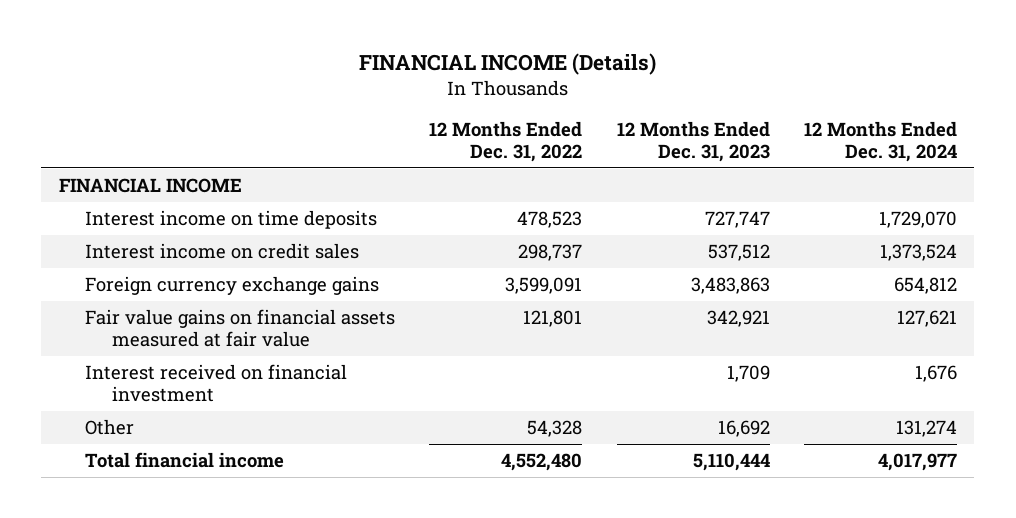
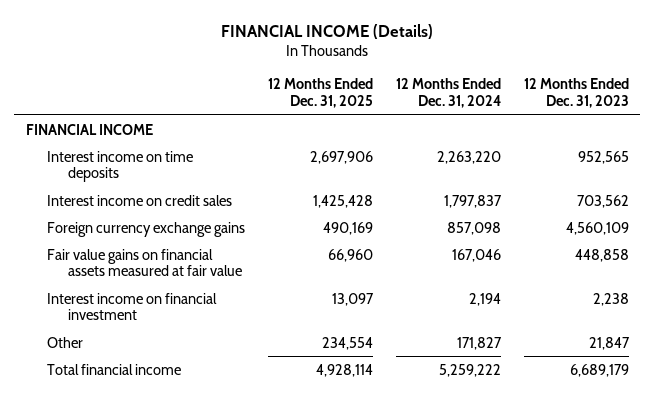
[429,121,583,162] 12 Months Ended Dec. 31, 2022 -> none
none -> [267,78,373,108] 12 Months Ended Dec. 31, 2025
[704,211,770,229] 727,747 -> [577,150,629,164] 952,565
[879,211,958,229] 1,729,070 -> [436,150,501,164] 2,263,220
[707,244,770,262] 537,512 -> [576,194,629,208] 703,562
[880,244,958,262] 1,373,524 -> [443,194,502,208] 1,797,837
[690,277,770,295] 3,483,863 -> [565,221,629,235] 4,560,109
[894,277,958,295] 654,812 -> [446,221,501,235] 857,098
[706,310,770,328] 342,921 -> [574,248,629,262] 448,858
[897,310,958,328] 127,621 -> [451,248,501,262] 167,046
[85,364,348,402] Interest received on financial investment -> [46,292,217,321] Interest income on financial investment
[726,365,770,383] 1,709 -> [592,292,629,306] 2,238
[915,365,958,383] 1,676 -> [468,292,501,306] 2,194
[717,420,770,438] 16,692 -> [588,336,630,350] 21,847
[896,420,958,438] 131,274 -> [456,336,502,350] 171,827
[692,453,770,472] 5,110,444 -> [569,363,629,377] 6,689,179
[878,453,958,472] 4,017,977 -> [438,363,501,377] 5,259,222

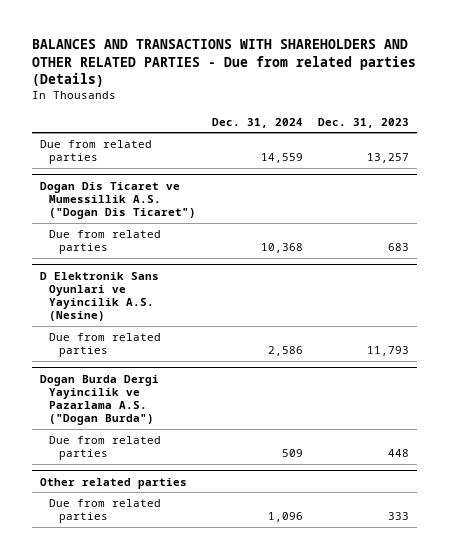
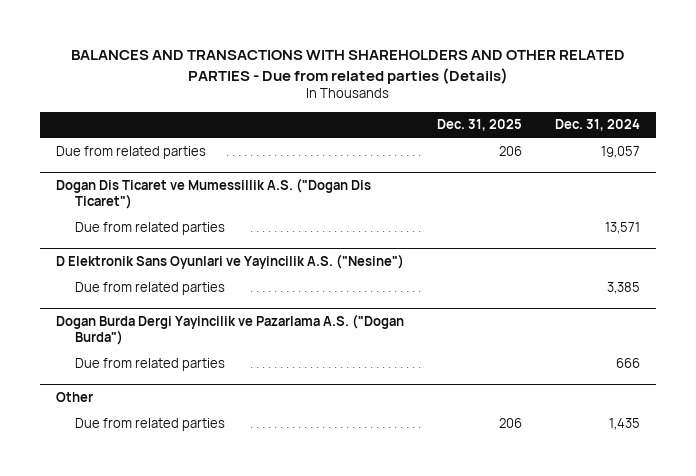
[318,117,410,128] Dec. 31, 2023 -> none
none -> [437,119,523,132] Dec. 31, 2025
[260,153,303,164] 14,559 -> [600,145,640,158] 19,057
[260,243,303,254] 10,368 -> [604,221,640,234] 13,571
[39,271,159,322] D Elektronik Sans Oyunlari ve Yayincilik A.S. (Nesine) -> [56,253,405,269] D Elektronik Sans Oyunlari ve Yayincilik A.S. ("Nesine")
[267,346,303,357] 2,586 -> [606,281,640,294] 3,385
[281,449,303,458] 509 -> [615,357,640,368] 666
[39,477,187,489] Other related parties -> [56,391,94,402] Other
[267,512,303,523] 1,096 -> [608,417,640,430] 1,435

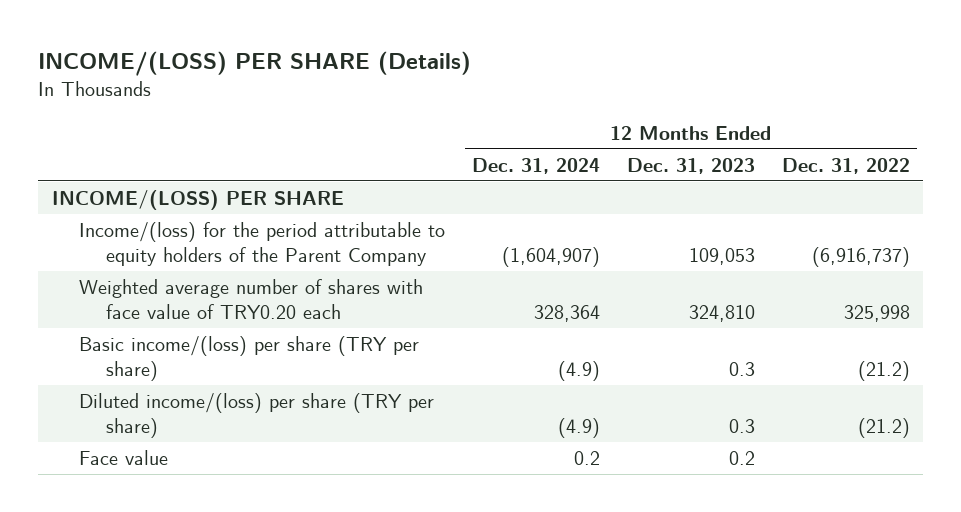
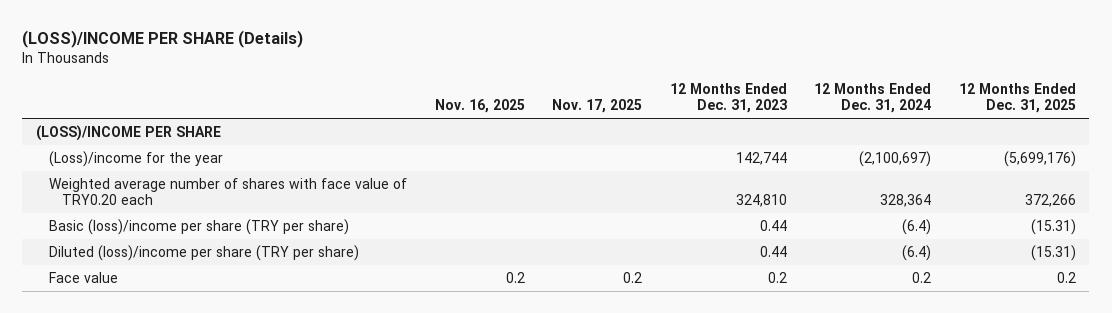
[38,51,472,77] INCOME/(LOSS) PER SHARE (Details) -> [22,29,304,48] (LOSS)/INCOME PER SHARE (Details)
[781,157,910,174] Dec. 31, 2022 -> none
none -> [434,99,525,114] Nov. 16, 2025
none -> [552,99,643,114] Nov. 17, 2025
none -> [958,83,1076,114] 12 Months Ended Dec. 31, 2025
[51,190,344,211] INCOME/(LOSS) PER SHARE -> [36,124,222,141] (LOSS)/INCOME PER SHARE
[78,222,445,267] Income/(loss) for the period attributable to equity holders of the Parent Company -> [49,150,224,167] (Loss)/income for the year
[501,247,600,268] (1,604,907) -> [859,150,932,167] (2,100,697)
[688,248,755,266] 109,053 -> [735,151,787,165] 142,744
[78,336,419,382] Basic income/(loss) per share (TRY per share) -> [49,218,350,235] Basic (loss)/income per share (TRY per share)
[557,361,600,382] (4.9) -> [902,218,932,235] (6.4)
[728,362,755,377] 0.3 -> [759,219,787,231] 0.44
[78,393,434,439] Diluted income/(loss) per share (TRY per share) -> [49,244,360,261] Diluted (loss)/income per share (TRY per share)
[557,418,600,439] (4.9) -> [902,244,932,261] (6.4)
[728,419,755,434] 0.3 -> [759,245,787,257] 0.44

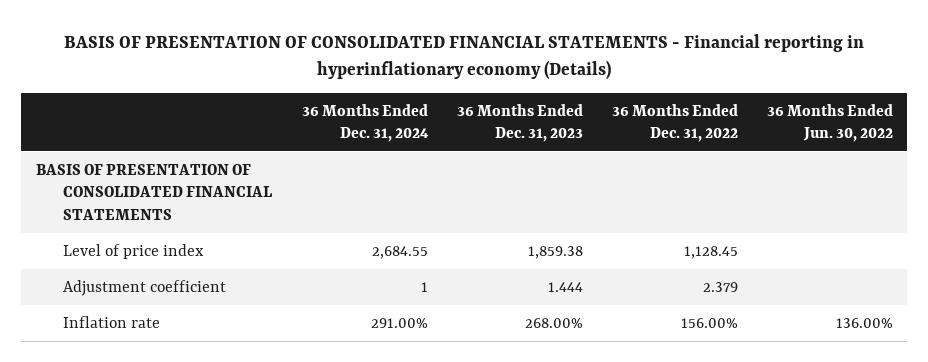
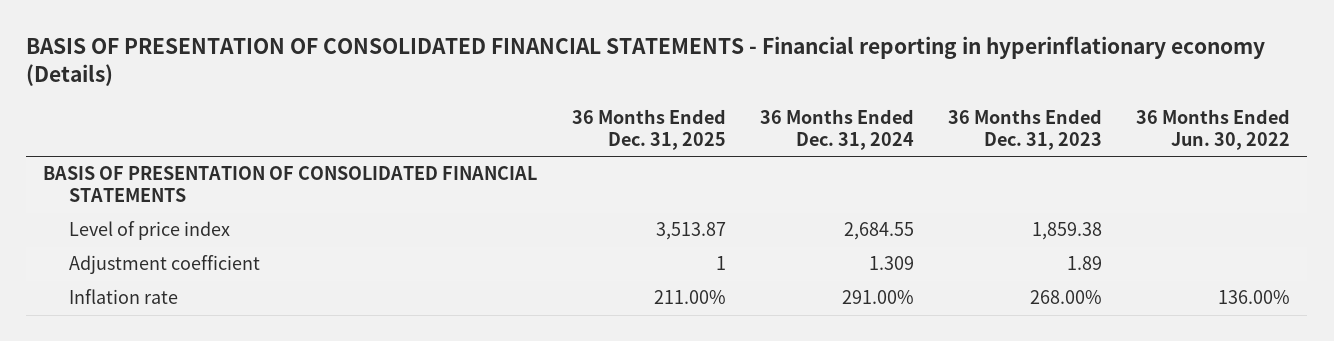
[611,103,738,143] 36 Months Ended Dec. 31, 2022 -> none
none -> [571,108,726,150] 36 Months Ended Dec. 31, 2025
[420,281,428,292] 1 -> [868,256,914,271] 1.309
[547,281,583,292] 1.444 -> [1066,256,1102,271] 1.89

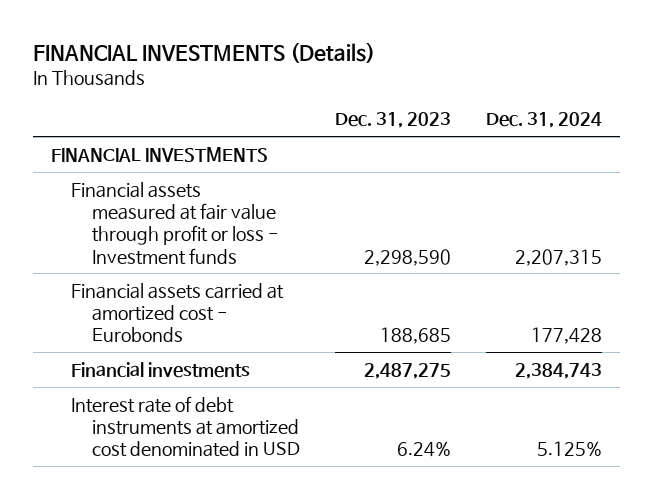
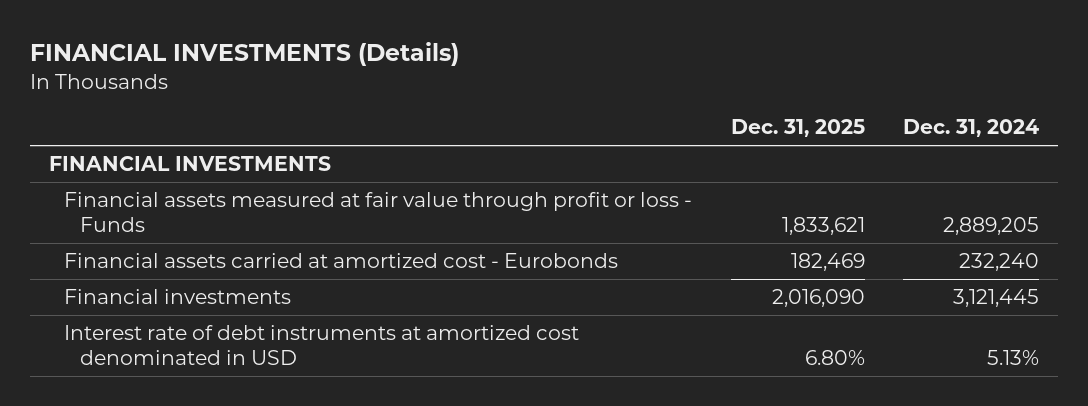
[335,112,452,129] Dec. 31, 2023 -> none
none -> [730,119,865,138] Dec. 31, 2025
[71,181,280,265] Financial assets measured at fair value through profit or loss - Investment funds -> [64,192,693,233] Financial assets measured at fair value through profit or loss - Funds
[515,248,603,266] 2,207,315 -> [942,217,1039,236] 2,889,205
[531,327,603,345] 177,428 -> [958,253,1039,272] 232,240
[515,362,603,379] 2,384,743 -> [952,289,1039,308] 3,121,445
[537,441,603,457] 5.125% -> [986,350,1039,366] 5.13%

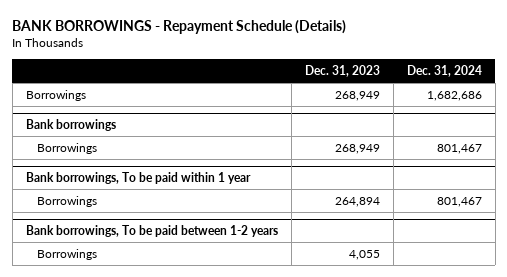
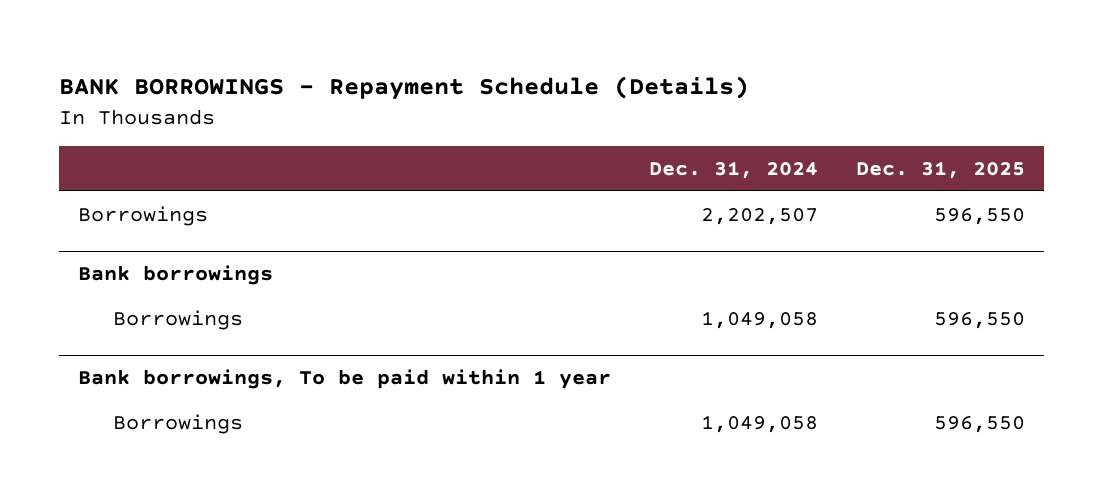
[304,64,380,77] Dec. 31, 2023 -> none
none -> [855,160,1025,179] Dec. 31, 2025
[426,90,482,101] 1,682,686 -> [701,208,819,226] 2,202,507
[436,143,482,154] 801,467 -> [701,311,819,330] 1,049,058
[25,225,278,238] Bank borrowings, To be paid between 1-2 years -> none
[37,248,98,260] Borrowings -> none
[436,196,482,207] 801,467 -> [701,415,819,434] 1,049,058

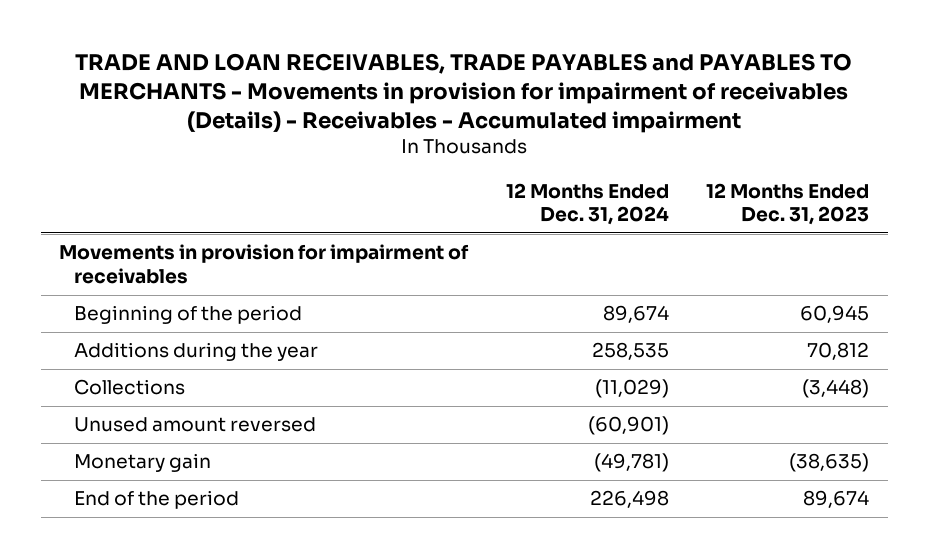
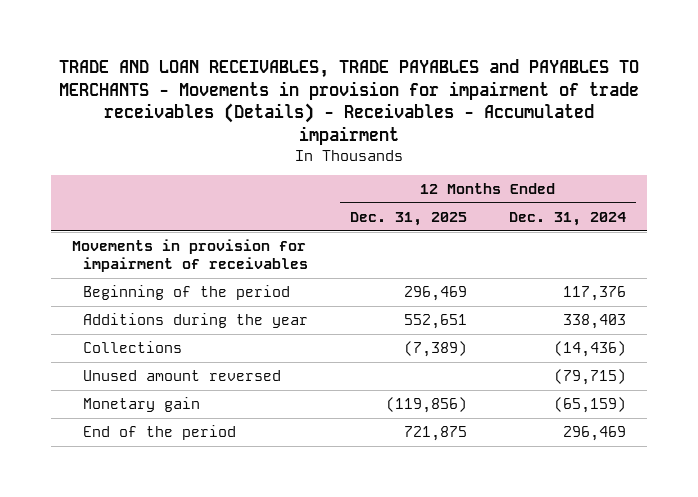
[75,52,853,133] TRADE AND LOAN RECEIVABLES, TRADE PAYABLES and PAYABLES TO MERCHANTS - Movements in provision for impairment of receivables (Details) - Receivables - Accumulated impairment -> [58,59,639,145] TRADE AND LOAN RECEIVABLES, TRADE PAYABLES and PAYABLES TO MERCHANTS - Movements in provision for impairment of trade receivables (Details) - Receivables - Accumulated impairment
[705,182,869,225] 12 Months Ended Dec. 31, 2023 -> none
none -> [350,211,468,226] Dec. 31, 2025
[602,305,669,324] 89,674 -> [562,285,626,301] 117,376
[591,342,669,361] 258,535 -> [562,313,626,329] 338,403
[594,379,669,399] (11,029) -> [553,340,626,357] (14,436)
[587,416,669,436] (60,901) -> [553,368,626,385] (79,715)
[593,453,669,473] (49,781) -> [553,396,626,413] (65,159)
[589,490,669,509] 226,498 -> [562,425,626,441] 296,469

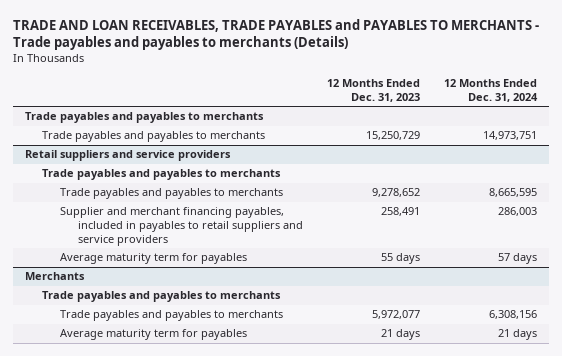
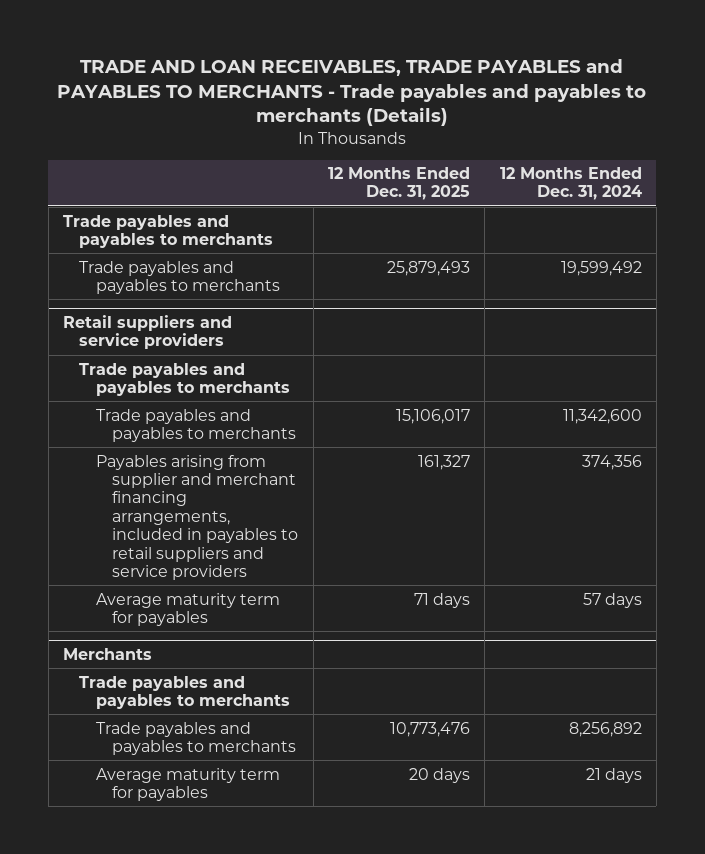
[326,78,420,102] 12 Months Ended Dec. 31, 2023 -> none
none -> [327,167,470,201] 12 Months Ended Dec. 31, 2025
[482,131,537,141] 14,973,751 -> [560,260,642,276] 19,599,492
[488,188,537,198] 8,665,595 -> [562,408,642,424] 11,342,600
[60,207,303,246] Supplier and merchant financing payables, included in payables to retail suppliers and service providers -> [95,454,299,581] Payables arising from supplier and merchant financing arrangements, included in payables to retail suppliers and service providers
[497,207,537,217] 286,003 -> [581,454,642,470] 374,356
[488,310,537,320] 6,308,156 -> [568,721,642,737] 8,256,892

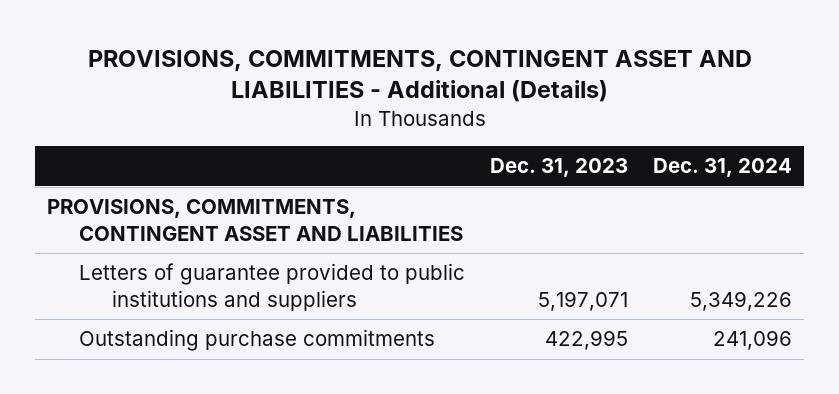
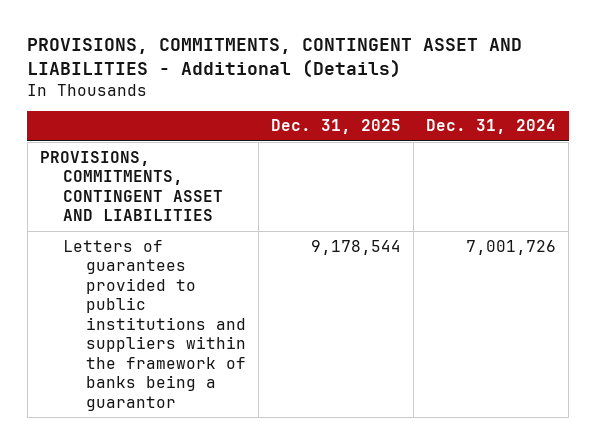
[490,158,629,178] Dec. 31, 2023 -> none
none -> [271,119,402,135] Dec. 31, 2025
[79,329,436,352] Outstanding purchase commitments -> none
[79,263,466,311] Letters of guarantee provided to public institutions and suppliers -> [63,239,247,411] Letters of guarantees provided to public institutions and suppliers within the framework of banks being a guarantor
[689,290,792,311] 5,349,226 -> [466,239,557,255] 7,001,726

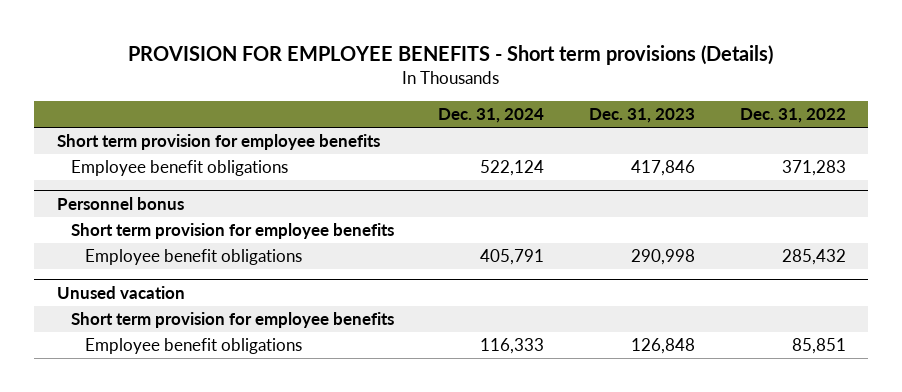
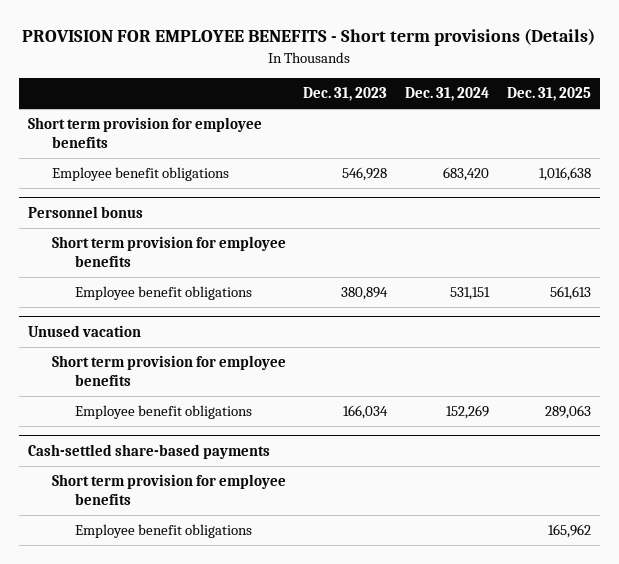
[739,108,846,124] Dec. 31, 2022 -> none
none -> [507,87,592,102] Dec. 31, 2025
[480,160,545,177] 522,124 -> [443,167,490,182] 683,420
[631,160,696,177] 417,846 -> [342,167,388,182] 546,928
[480,249,545,266] 405,791 -> [450,287,491,301] 531,151
[631,249,696,266] 290,998 -> [341,287,389,301] 380,894
[480,338,545,355] 116,333 -> [446,405,490,420] 152,269
[631,338,696,355] 126,848 -> [343,405,389,420] 166,034
none -> [27,443,270,459] Cash-settled share-based payments
none -> [51,474,286,505] Short term provision for employee benefits
none -> [75,524,253,539] Employee benefit obligations

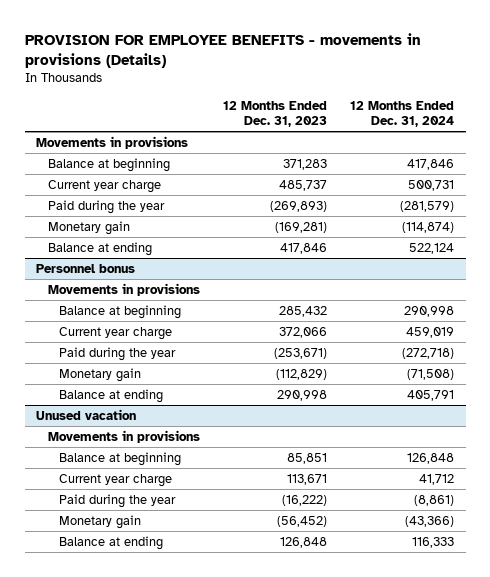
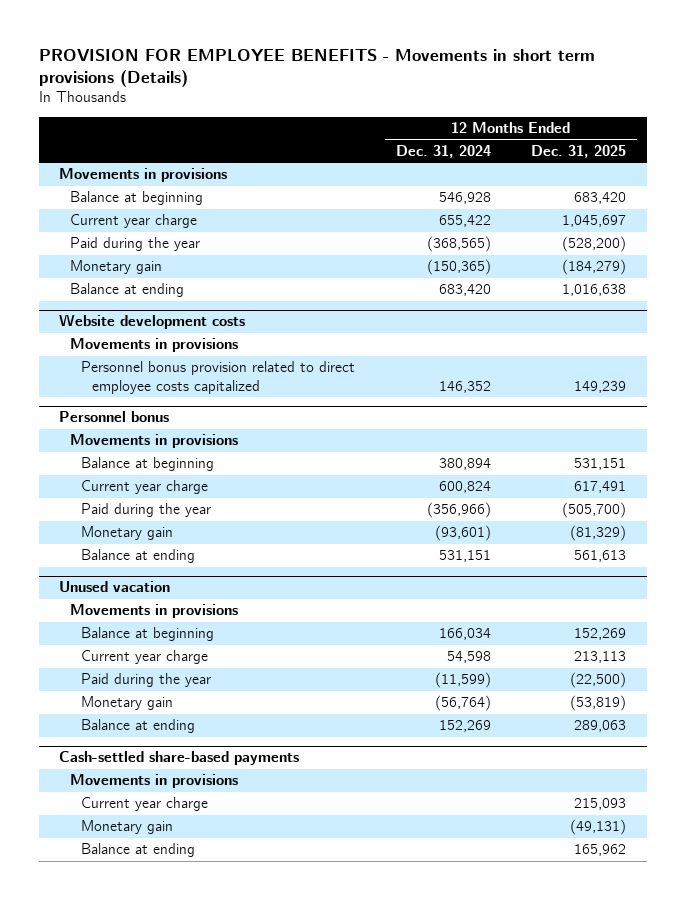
[24,32,421,68] PROVISION FOR EMPLOYEE BENEFITS - movements in provisions (Details) -> [38,48,595,88] PROVISION FOR EMPLOYEE BENEFITS - Movements in short term provisions (Details)
[222,100,327,127] 12 Months Ended Dec. 31, 2023 -> none
none -> [531,144,627,158] Dec. 31, 2025
[406,159,454,171] 417,846 -> [438,192,491,205] 546,928
[407,180,454,192] 500,731 -> [438,215,491,228] 655,422
[399,201,454,213] (281,579) -> [426,236,491,253] (368,565)
[401,222,454,234] (114,874) -> [426,259,491,276] (150,365)
[408,243,454,255] 522,124 -> [438,284,491,297] 683,420
none -> [59,314,246,330] Website development costs
none -> [70,338,239,353] Movements in provisions
none -> [80,361,355,394] Personnel bonus provision related to direct employee costs capitalized
[403,306,454,318] 290,998 -> [438,458,491,471] 380,894
[405,327,454,339] 459,019 -> [438,481,491,494] 600,824
[401,348,454,360] (272,718) -> [426,502,491,519] (356,966)
[406,369,454,381] (71,508) -> [434,525,491,542] (93,601)
[406,390,454,402] 405,791 -> [438,550,491,563] 531,151
[406,453,454,465] 126,848 -> [438,628,491,641] 166,034
[418,474,454,486] 41,712 -> [446,651,491,664] 54,598
[413,495,454,507] (8,861) -> [434,672,491,689] (11,599)
[404,516,454,528] (43,366) -> [434,695,491,712] (56,764)
[411,537,454,549] 116,333 -> [438,720,491,733] 152,269
none -> [59,751,300,766] Cash-settled share-based payments
none -> [70,774,239,789] Movements in provisions
none -> [80,797,208,812] Current year charge
none -> [80,820,173,835] Monetary gain
none -> [80,843,195,858] Balance at ending

